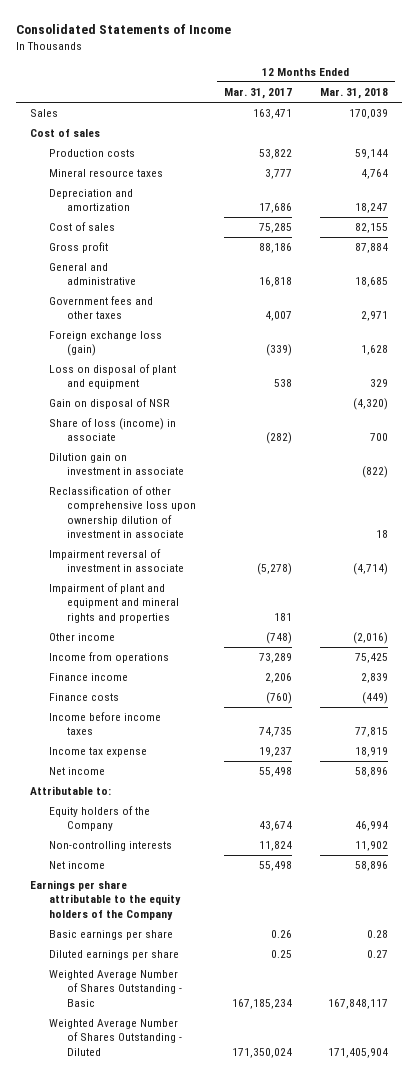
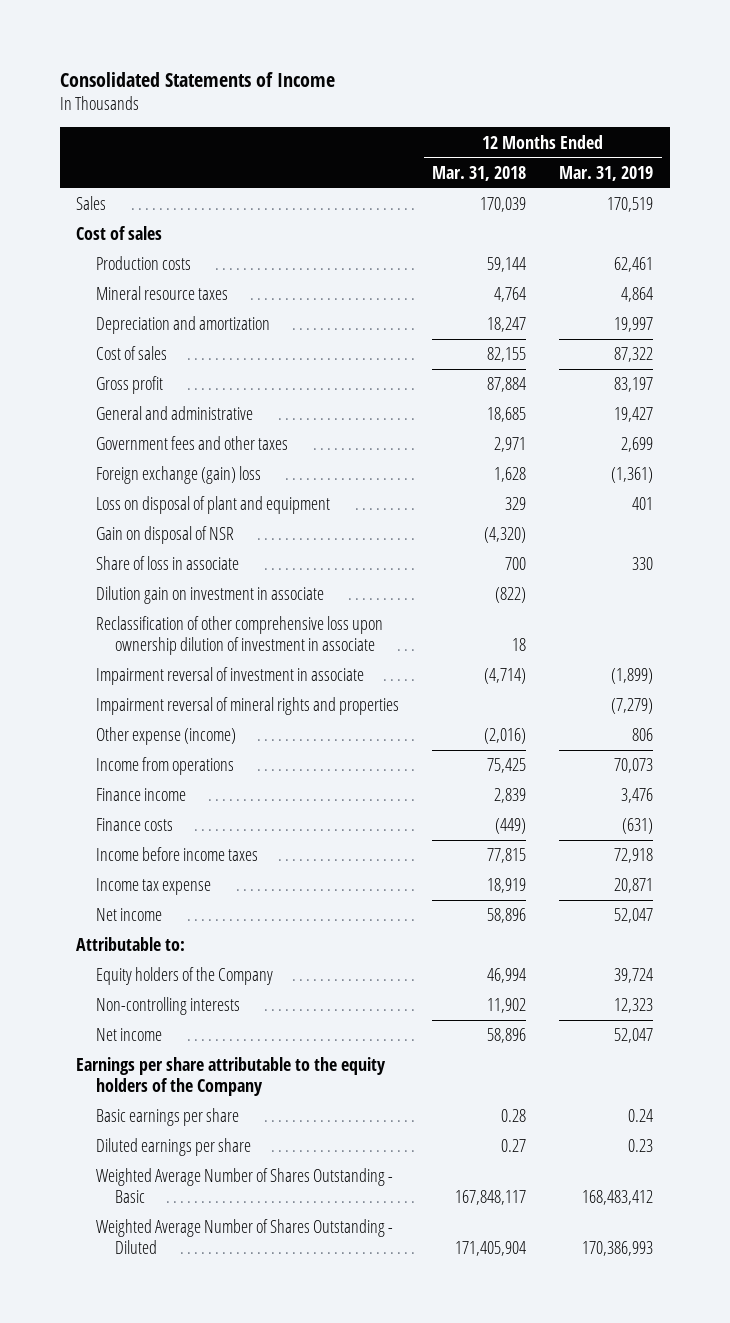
[224,88,293,100] Mar. 31, 2017 -> none
none -> [559,165,654,181] Mar. 31, 2019
[48,331,162,357] Foreign exchange loss (gain) -> [95,466,261,485] Foreign exchange (gain) loss
[48,418,176,442] Share of loss (income) in associate -> [95,556,239,571] Share of loss in associate
[48,583,180,623] Impairment of plant and equipment and mineral rights and properties -> [95,697,399,716] Impairment reversal of mineral rights and properties
[48,633,115,642] Other income -> [95,727,236,746] Other expense (income)

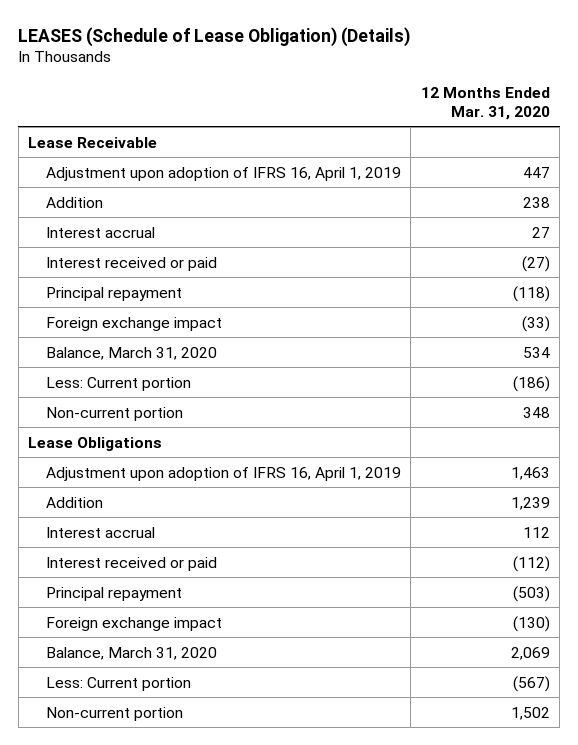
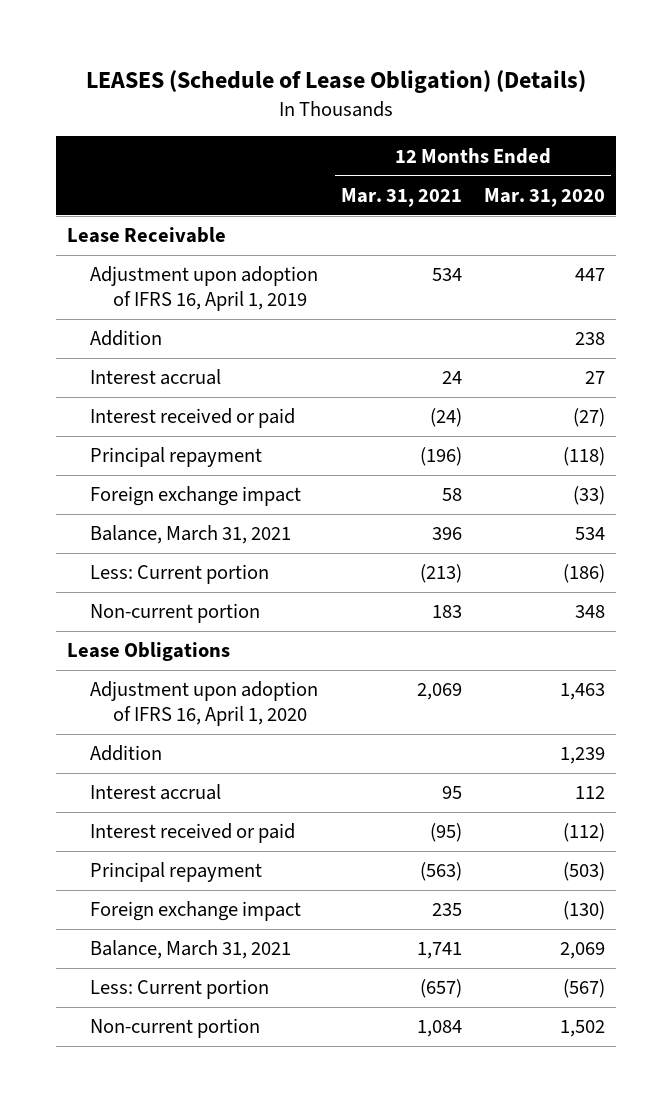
none -> [340,187,462,207] Mar. 31, 2021
[45,346,217,360] Balance, March 31, 2020 -> [90,525,292,545] Balance, March 31, 2021
[45,466,401,481] Adjustment upon adoption of IFRS 16, April 1, 2019 -> [90,681,319,727] Adjustment upon adoption of IFRS 16, April 1, 2020
[45,646,217,660] Balance, March 31, 2020 -> [90,940,292,960] Balance, March 31, 2021

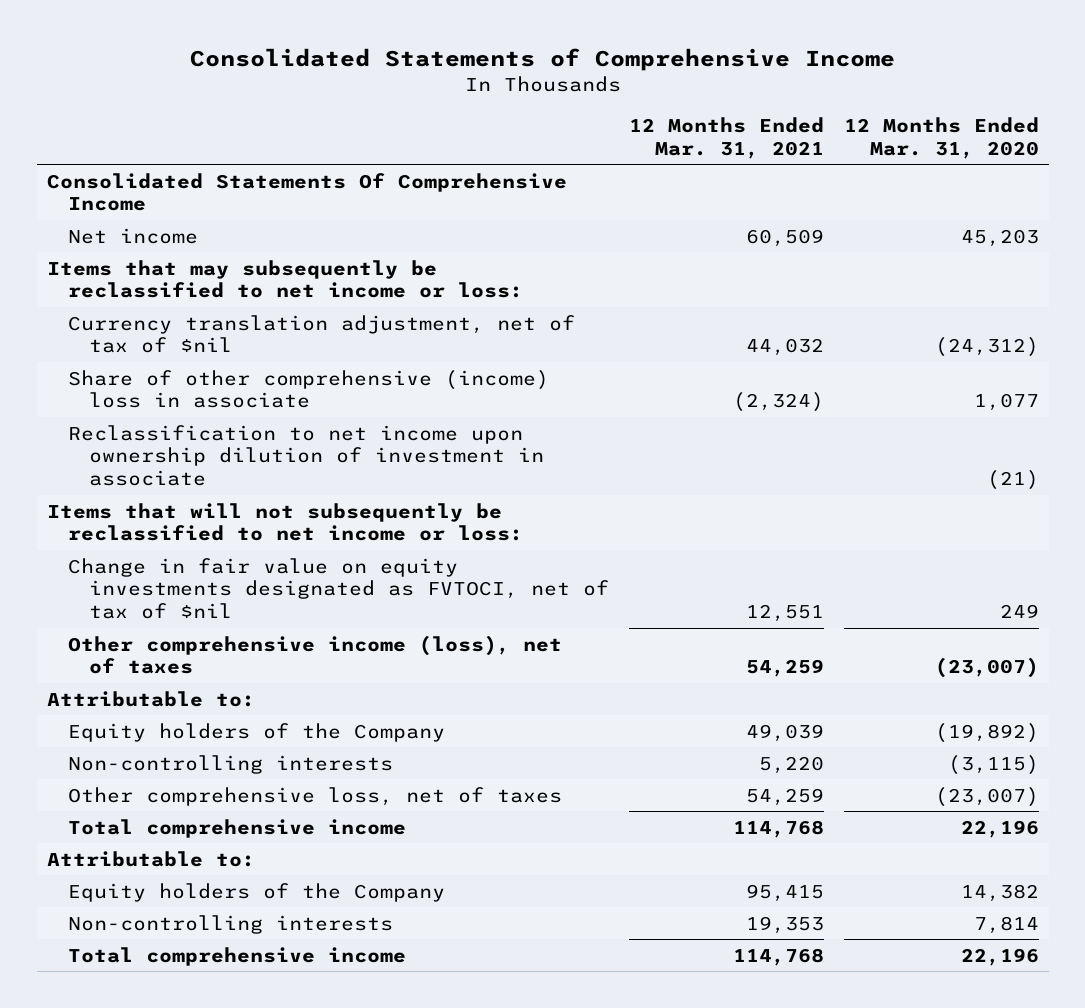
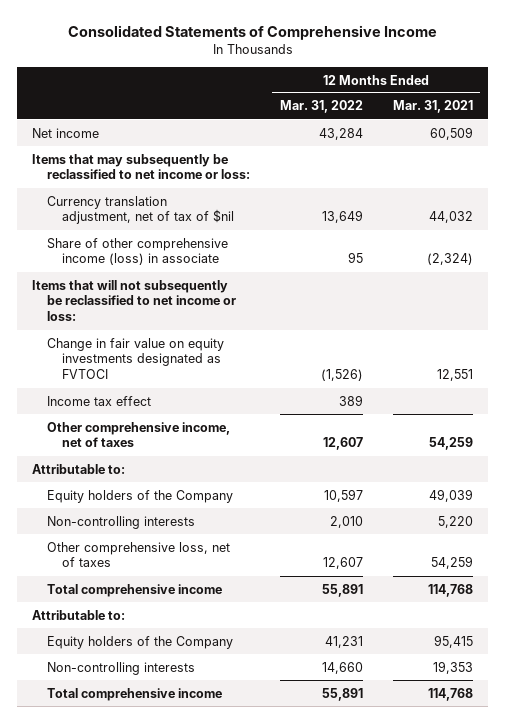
[843,116,1039,159] 12 Months Ended Mar. 31, 2020 -> none
none -> [279,100,363,114] Mar. 31, 2022
[46,172,567,212] Consolidated Statements Of Comprehensive Income -> none
[67,424,544,487] Reclassification to net income upon ownership dilution of investment in associate -> none
[67,369,549,409] Share of other comprehensive (income) loss in associate -> [46,237,228,266] Share of other comprehensive income (loss) in associate
[67,557,609,620] Change in fair value on equity investments designated as FVTOCI, net of tax of $nil -> [46,337,224,380] Change in fair value on equity investments designated as FVTOCI
none -> [46,395,151,406] Income tax effect
[67,634,562,675] Other comprehensive income (loss), net of taxes -> [46,421,230,448] Other comprehensive income, net of taxes

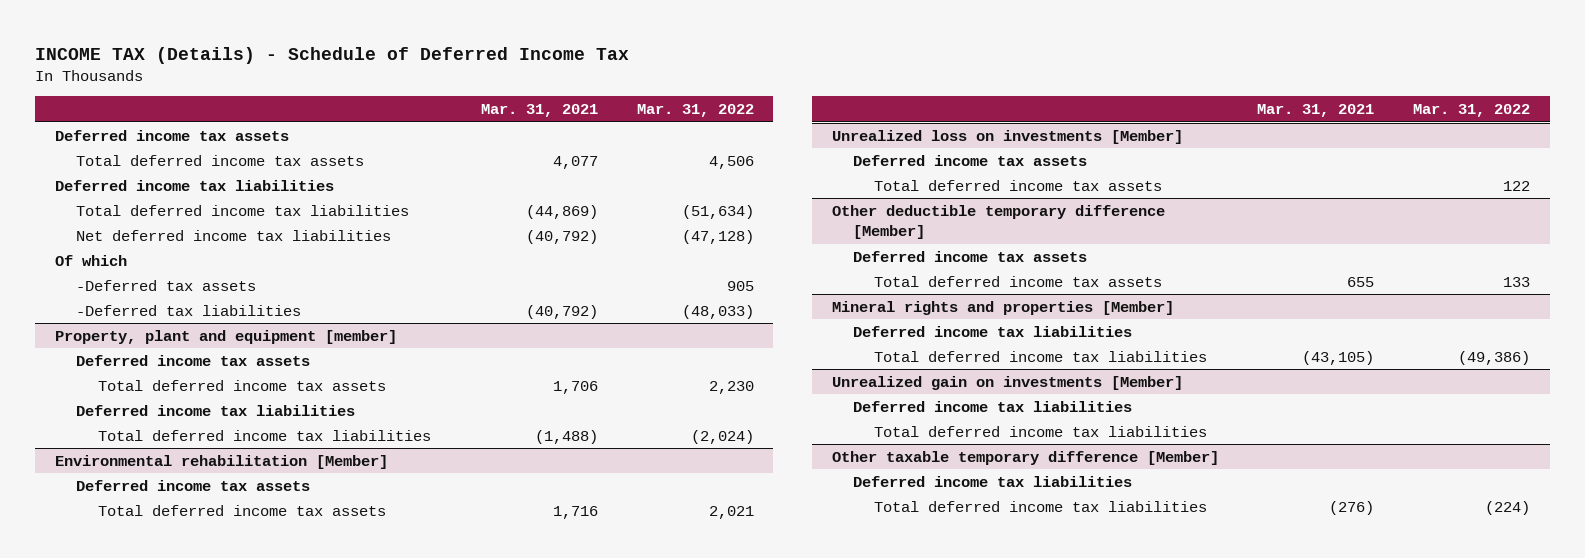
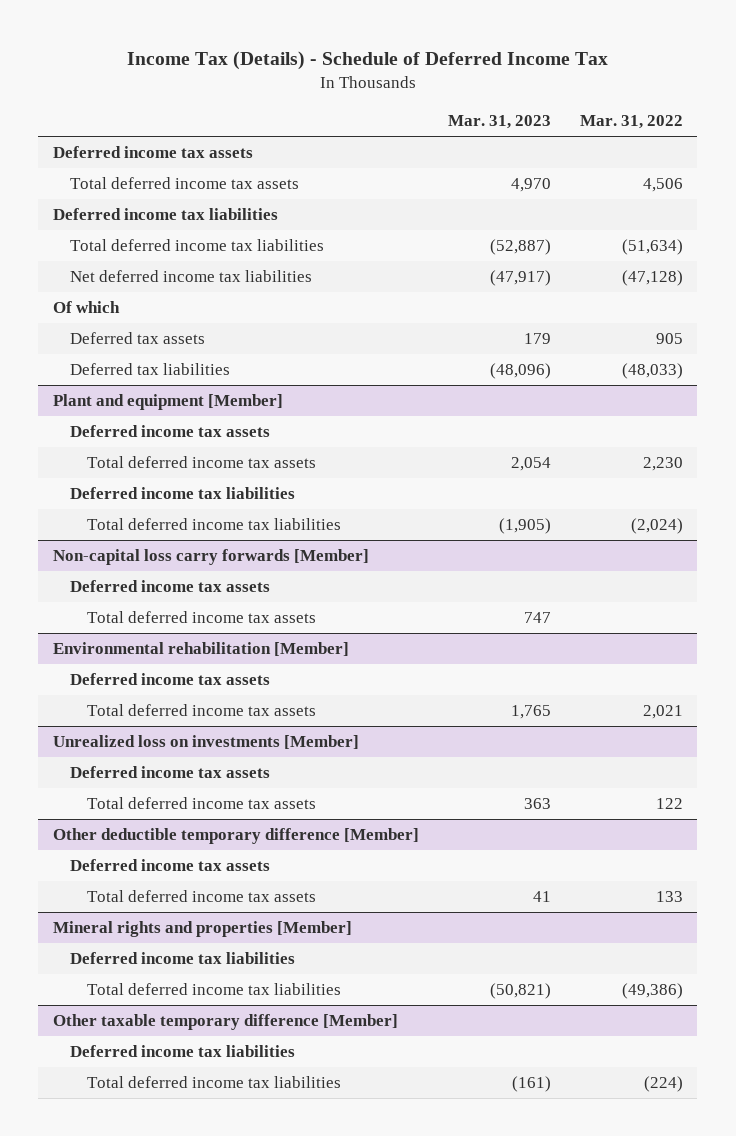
[35,46,630,64] INCOME TAX (Details) - Schedule of Deferred Income Tax -> [126,50,608,70] Income Tax (Details) - Schedule of Deferred Income Tax
[480,104,598,118] Mar. 31, 2021 -> none
none -> [447,115,551,130] Mar. 31, 2023
[76,279,257,291] -Deferred tax assets -> [69,331,205,344] Deferred tax assets
[76,304,302,316] -Deferred tax liabilities -> [69,362,230,375] Deferred tax liabilities
[54,329,397,344] Property, plant and equipment [member] -> [52,393,283,410] Plant and equipment [Member]
none -> [52,548,369,565] Non-capital loss carry forwards [Member]
none -> [69,579,270,592] Deferred income tax assets
none -> [87,610,317,623] Total deferred income tax assets
[831,375,1183,390] Unrealized gain on investments [Member] -> none
[852,400,1132,412] Deferred income tax liabilities -> none
[874,425,1208,437] Total deferred income tax liabilities -> none

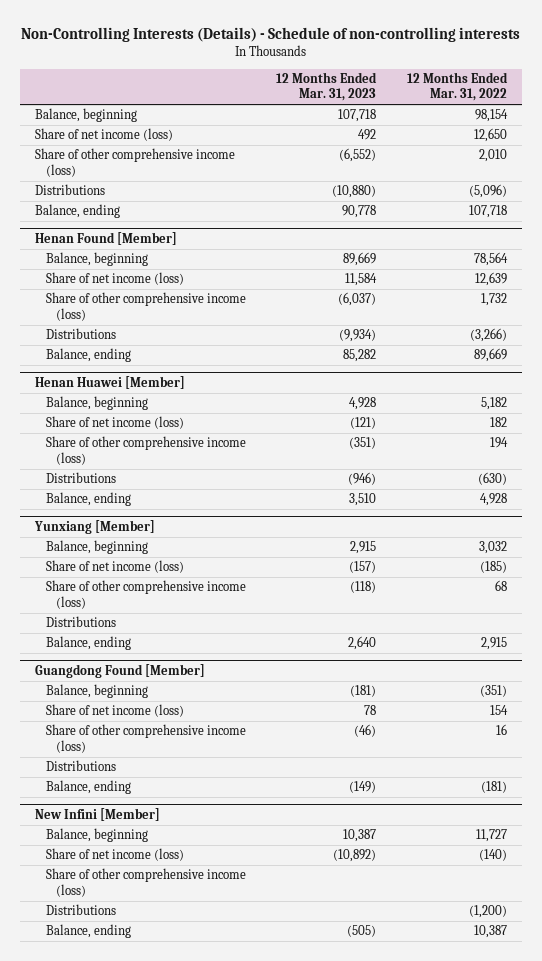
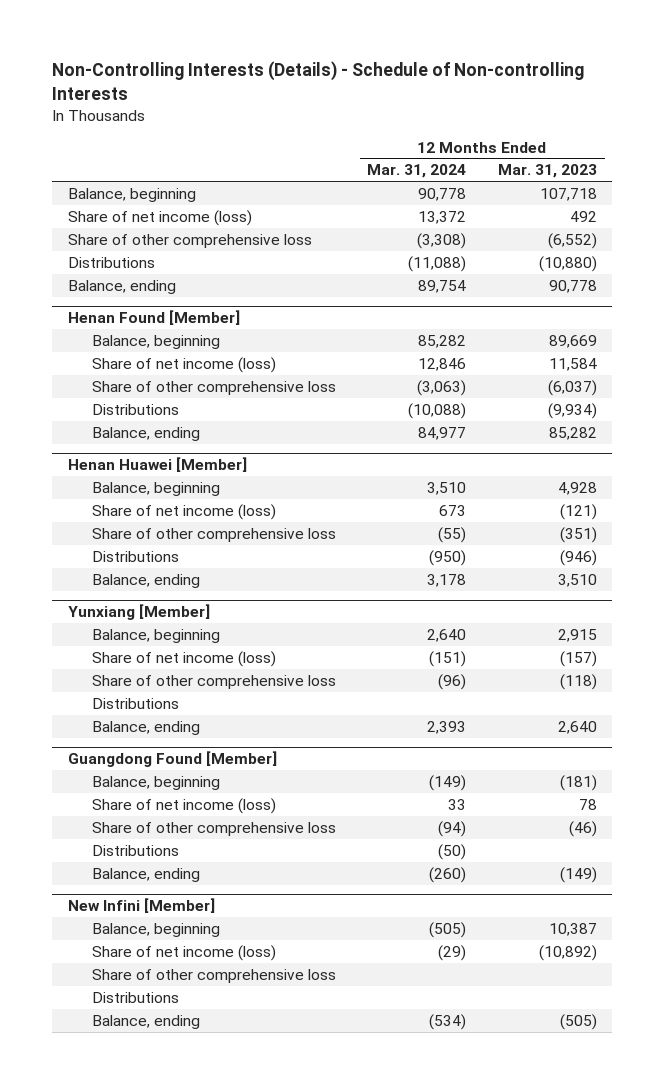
[21,27,521,43] Non-Controlling Interests (Details) - Schedule of non-controlling interests -> [52,60,585,100] Non-Controlling Interests (Details) - Schedule of Non-controlling Interests
[406,71,508,102] 12 Months Ended Mar. 31, 2022 -> none
none -> [367,164,467,179] Mar. 31, 2024
[35,148,236,177] Share of other comprehensive income (loss) -> [67,233,312,248] Share of other comprehensive loss
[45,292,246,321] Share of other comprehensive income (loss) -> [92,380,337,395] Share of other comprehensive loss
[45,436,246,465] Share of other comprehensive income (loss) -> [92,527,337,542] Share of other comprehensive loss
[45,580,246,609] Share of other comprehensive income (loss) -> [92,674,337,689] Share of other comprehensive loss
[45,724,246,753] Share of other comprehensive income (loss) -> [92,821,337,836] Share of other comprehensive loss
[45,868,246,897] Share of other comprehensive income (loss) -> [92,968,337,983] Share of other comprehensive loss

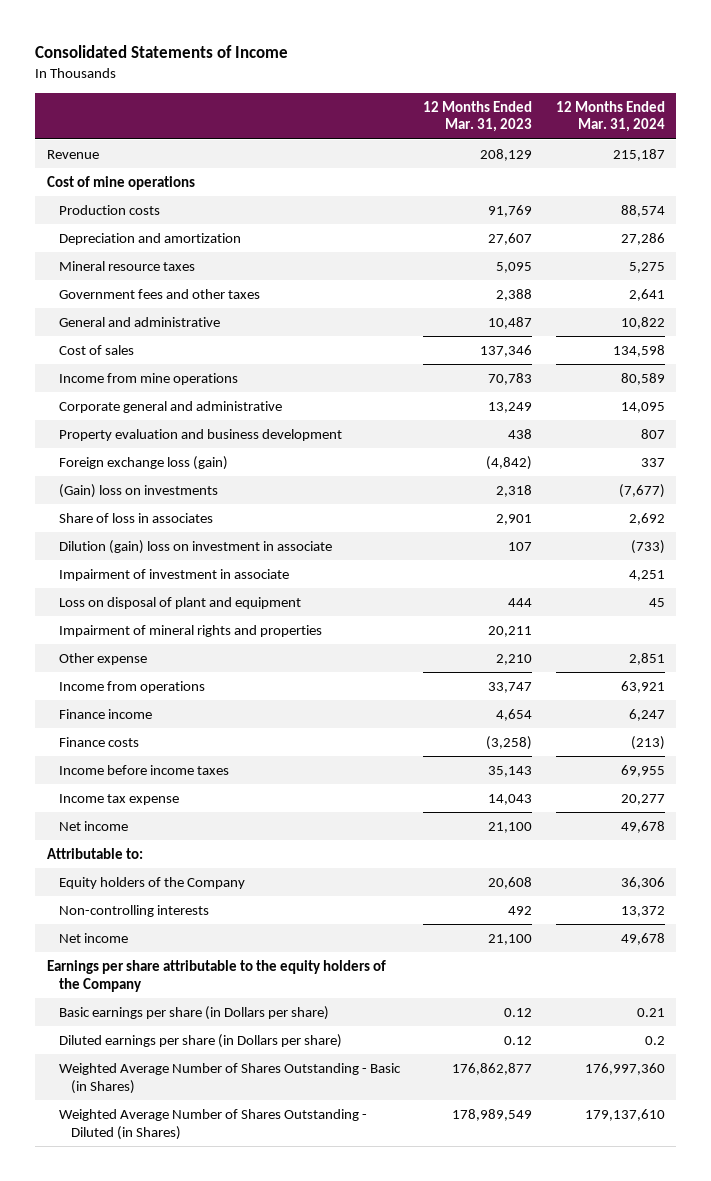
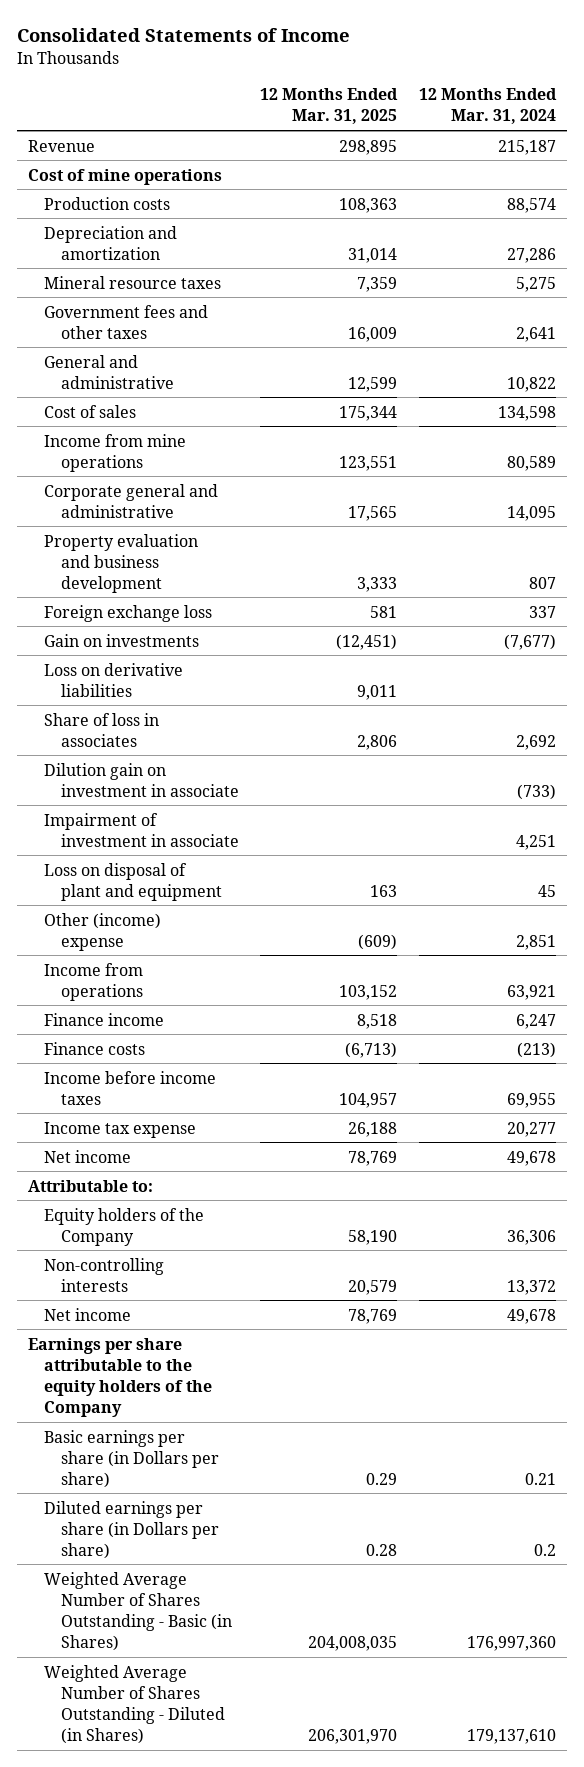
[423,100,533,133] 12 Months Ended Mar. 31, 2023 -> none
none -> [260,88,399,125] 12 Months Ended Mar. 31, 2025
[58,455,228,470] Foreign exchange loss (gain) -> [44,604,213,622] Foreign exchange loss
[58,483,218,498] (Gain) loss on investments -> [44,633,200,647] Gain on investments
none -> [44,662,184,697] Loss on derivative liabilities
[58,539,332,554] Dilution (gain) loss on investment in associate -> [44,762,239,797] Dilution gain on investment in associate
[58,624,322,637] Impairment of mineral rights and properties -> none
[58,652,147,665] Other expense -> [44,912,162,951] Other (income) expense

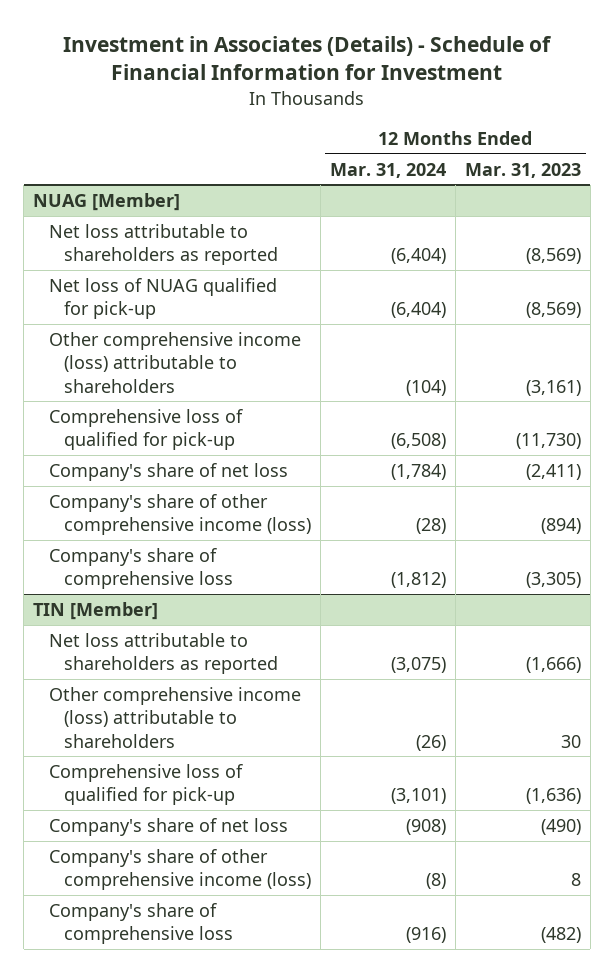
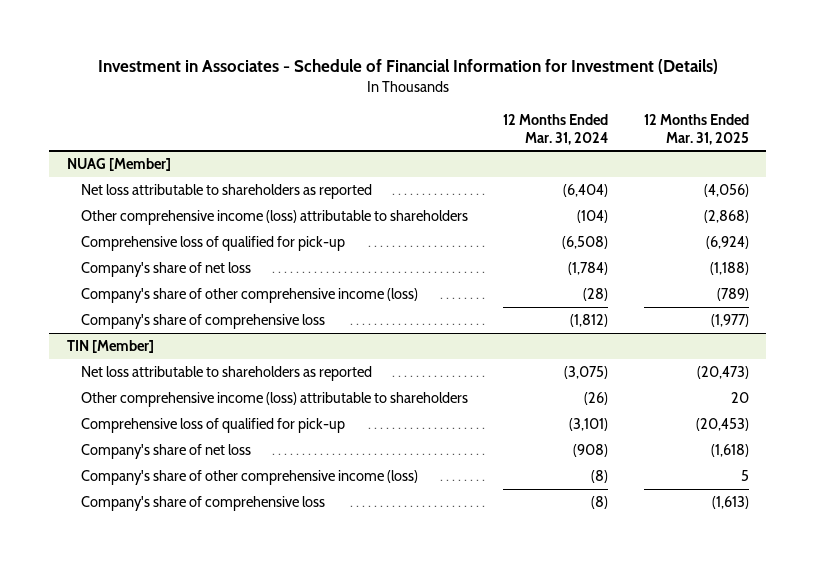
[63,36,553,81] Investment in Associates (Details) - Schedule of Financial Information for Investment -> [97,59,718,75] Investment in Associates - Schedule of Financial Information for Investment (Details)
[464,162,581,178] Mar. 31, 2023 -> none
none -> [643,113,749,145] 12 Months Ended Mar. 31, 2025
[48,277,277,320] Net loss of NUAG qualified for pick-up -> none
[406,927,447,944] (916) -> [591,496,609,510] (8)

